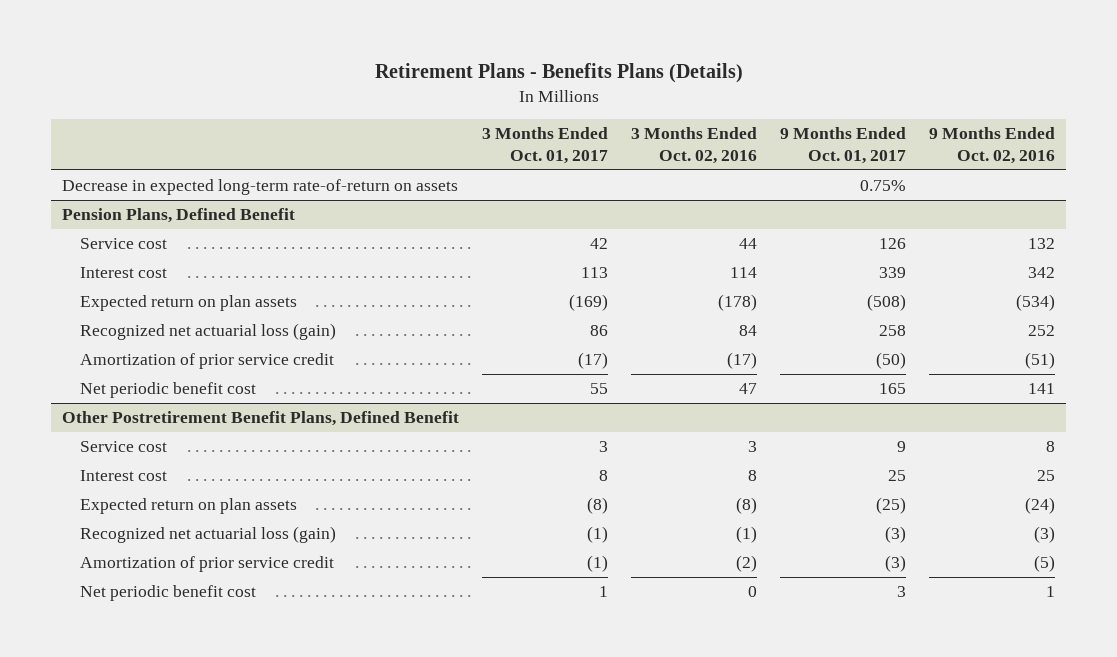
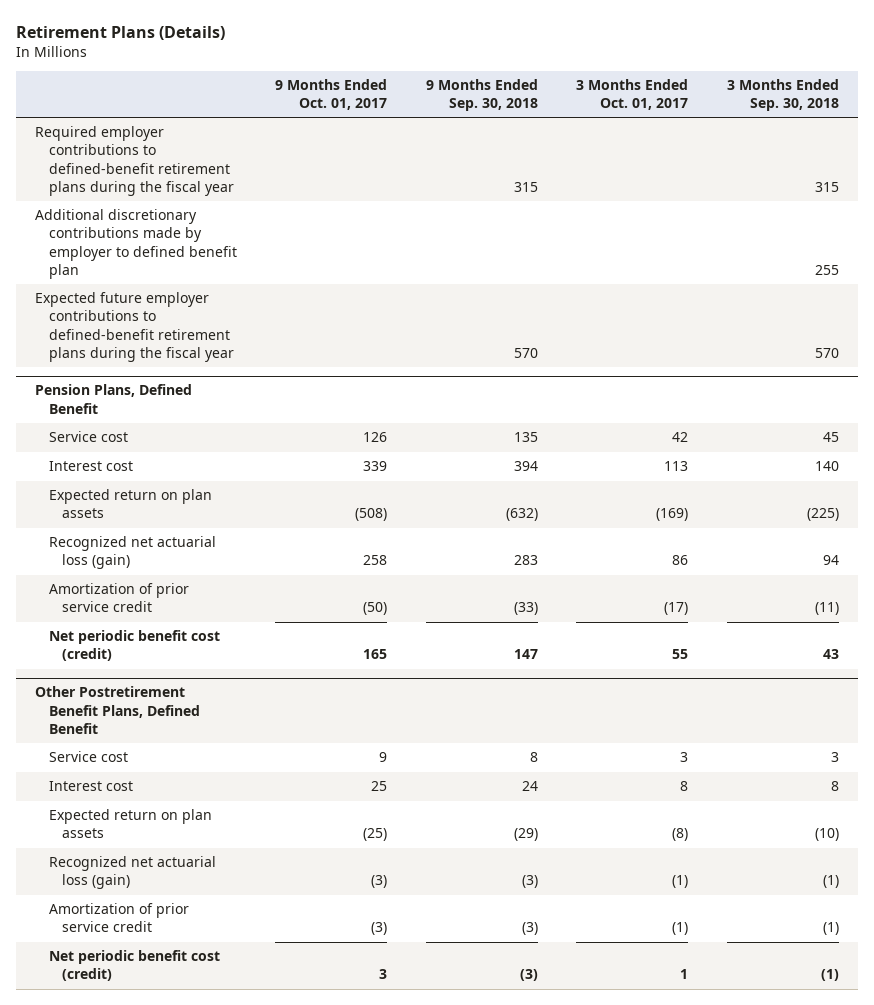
[374,63,743,84] Retirement Plans - Benefits Plans (Details) -> [16,25,226,40] Retirement Plans (Details)
[631,127,758,165] 3 Months Ended Oct. 02, 2016 -> none
[928,127,1055,165] 9 Months Ended Oct. 02, 2016 -> none
none -> [425,78,538,112] 9 Months Ended Sep. 30, 2018
none -> [726,78,839,112] 3 Months Ended Sep. 30, 2018
[62,179,459,196] Decrease in expected long-term rate-of-return on assets -> none
none -> [35,126,234,196] Required employer contributions to defined-benefit retirement plans during the fiscal year
none -> [35,209,237,279] Additional discretionary contributions made by employer to defined benefit plan
none -> [35,292,234,362] Expected future employer contributions to defined-benefit retirement plans during the fiscal year
[80,382,257,399] Net periodic benefit cost -> [48,630,220,662] Net periodic benefit cost (credit)
[80,585,257,602] Net periodic benefit cost -> [48,950,220,982] Net periodic benefit cost (credit)

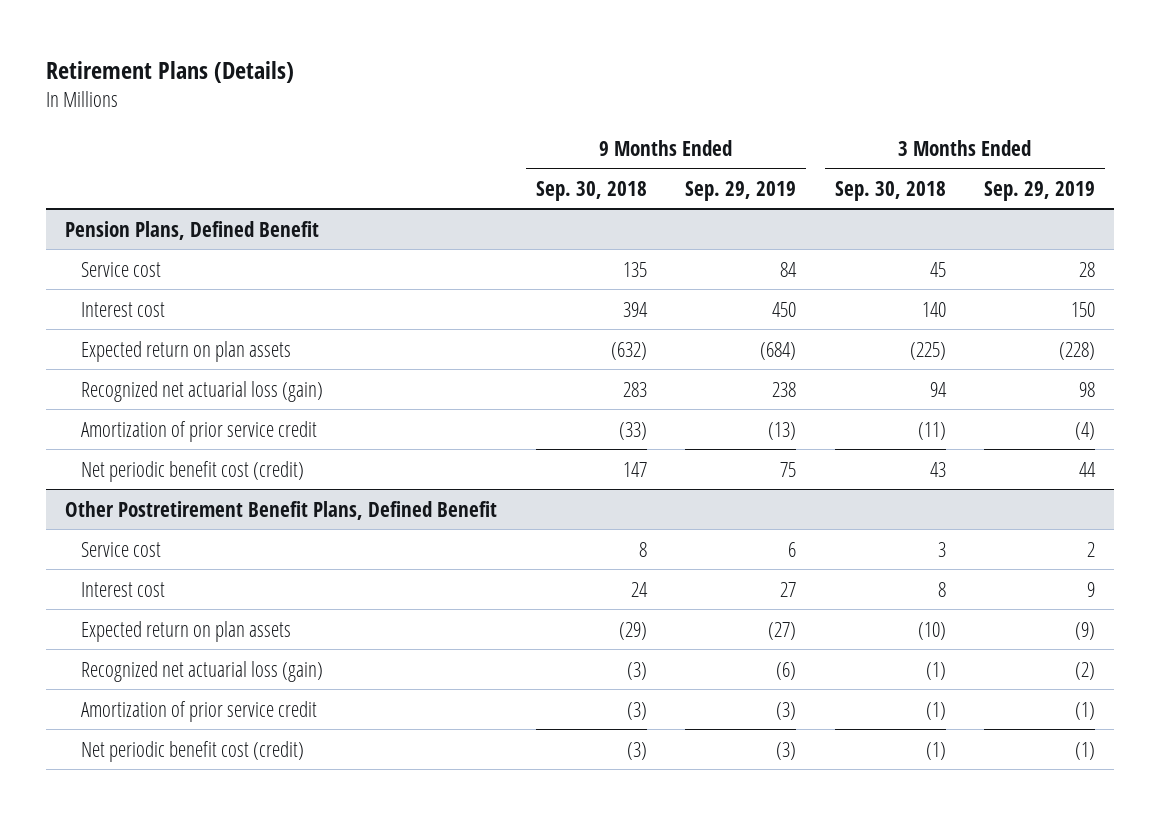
[275,78,388,111] 9 Months Ended Oct. 01, 2017 -> none
[576,78,689,111] 3 Months Ended Oct. 01, 2017 -> none
none -> [685,180,797,201] Sep. 29, 2019
none -> [984,180,1096,201] Sep. 29, 2019
[35,126,234,196] Required employer contributions to defined-benefit retirement plans during the fiscal year -> none
[35,209,237,279] Additional discretionary contributions made by employer to defined benefit plan -> none
[35,292,234,362] Expected future employer contributions to defined-benefit retirement plans during the fiscal year -> none

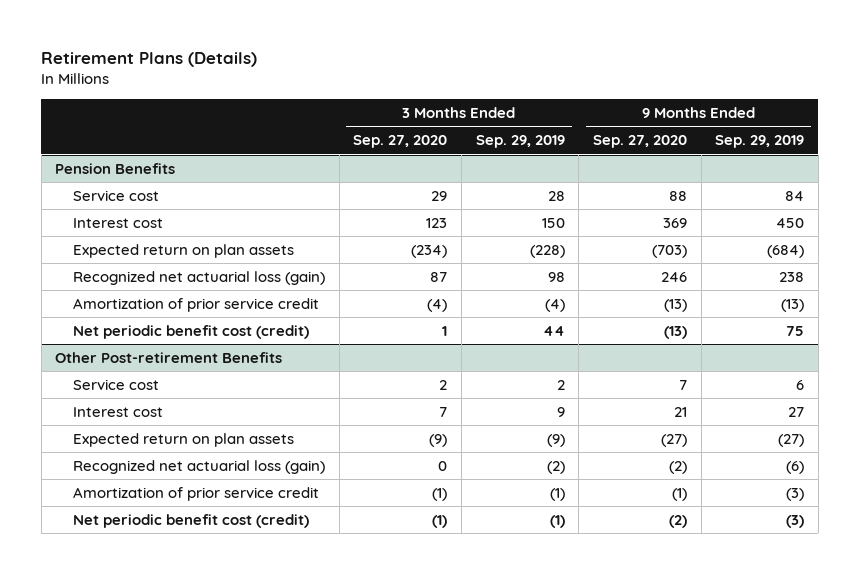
[535,180,647,201] Sep. 30, 2018 -> none
[834,180,946,201] Sep. 30, 2018 -> none
none -> [353,135,448,149] Sep. 27, 2020
none -> [592,135,687,149] Sep. 27, 2020
[65,220,320,240] Pension Plans, Defined Benefit -> [55,162,176,174] Pension Benefits
[65,500,498,520] Other Postretirement Benefit Plans, Defined Benefit -> [55,351,283,363] Other Post-retirement Benefits

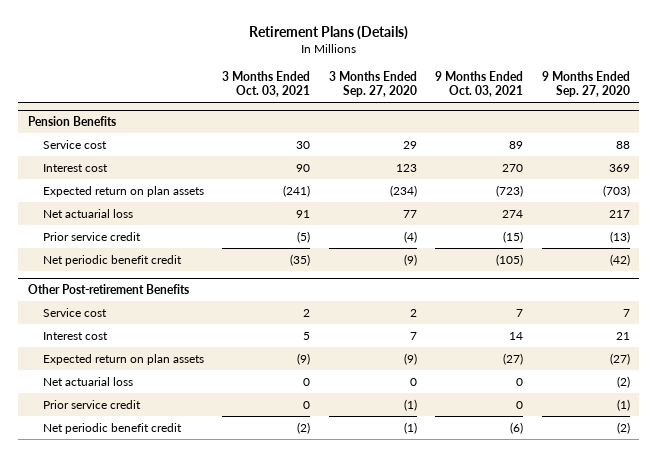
[475,135,565,149] Sep. 29, 2019 -> none
[715,135,805,149] Sep. 29, 2019 -> none
none -> [222,70,311,97] 3 Months Ended Oct. 03, 2021
none -> [435,70,524,97] 9 Months Ended Oct. 03, 2021
[73,270,326,285] Recognized net actuarial loss (gain) -> [42,208,133,218] Net actuarial loss
[430,271,448,282] 87 -> [402,209,417,218] 77
[660,271,687,282] 246 -> [608,209,630,218] 217
[73,297,320,312] Amortization of prior service credit -> [42,231,141,241] Prior service credit
[73,324,310,339] Net periodic benefit cost (credit) -> [42,254,182,266] Net periodic benefit credit
[442,325,448,336] 1 -> [403,253,417,266] (9)
[663,325,687,339] (13) -> [609,253,630,266] (42)
[73,459,326,474] Recognized net actuarial loss (gain) -> [42,376,133,386] Net actuarial loss
[73,486,320,501] Amortization of prior service credit -> [42,399,141,409] Prior service credit
[73,513,310,528] Net periodic benefit cost (credit) -> [42,422,182,434] Net periodic benefit credit

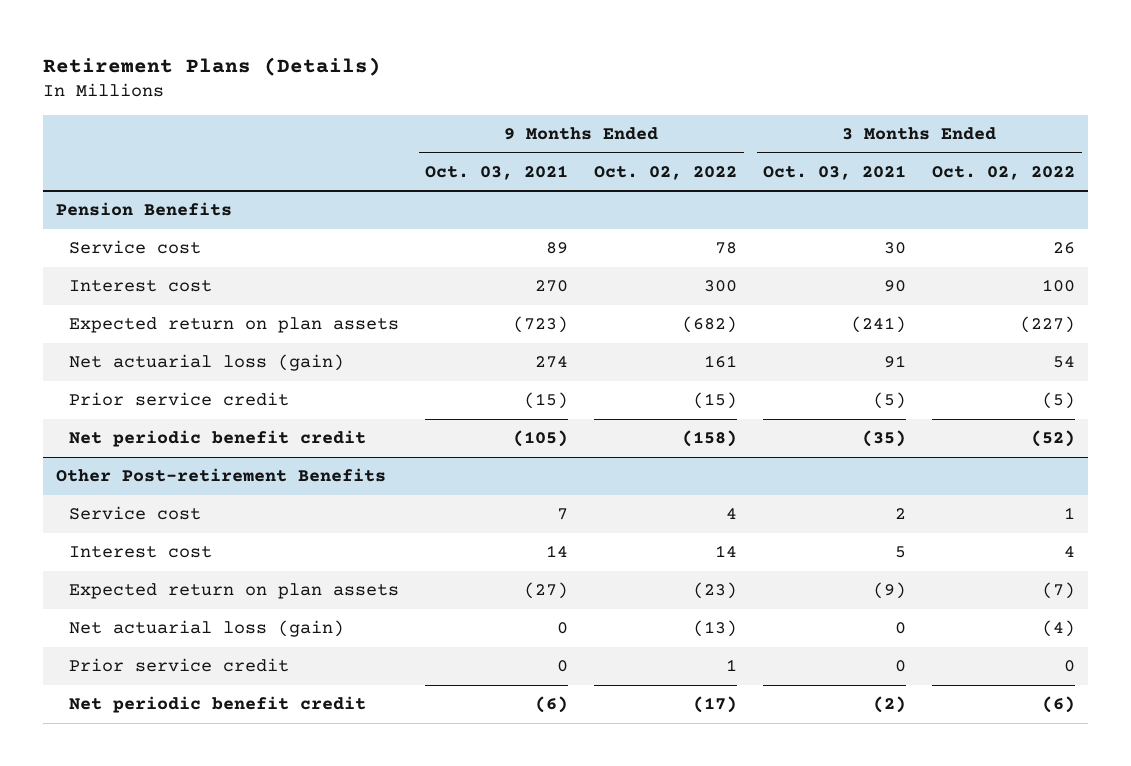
[328,70,417,97] 3 Months Ended Sep. 27, 2020 -> none
[541,70,630,97] 9 Months Ended Sep. 27, 2020 -> none
none -> [594,165,738,180] Oct. 02, 2022
none -> [932,165,1076,180] Oct. 02, 2022
[42,208,133,218] Net actuarial loss -> [69,354,345,372] Net actuarial loss (gain)
[42,376,133,386] Net actuarial loss -> [69,620,345,638] Net actuarial loss (gain)

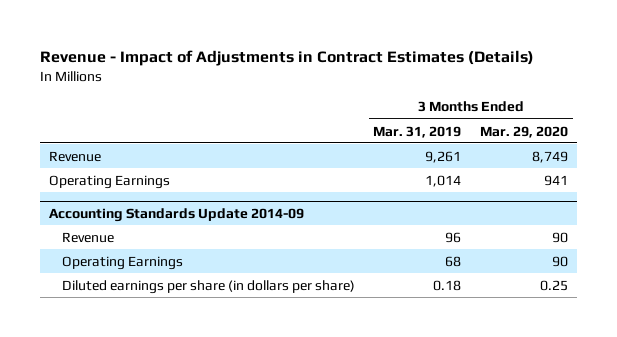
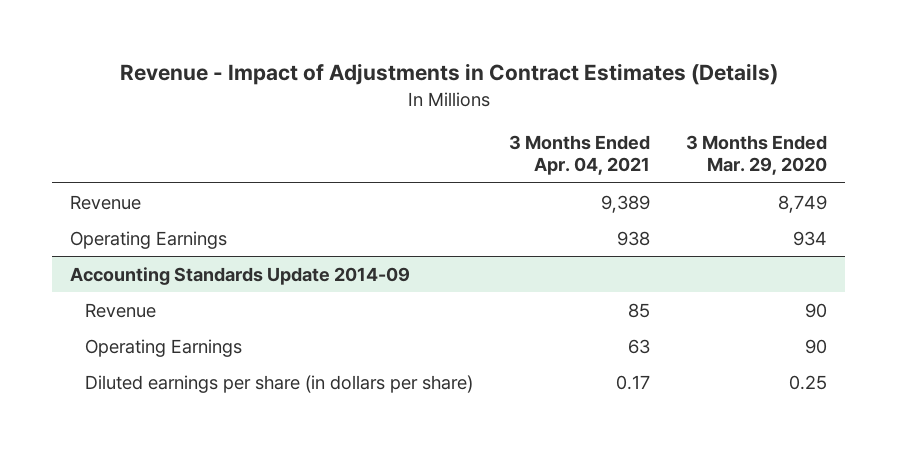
[373,125,462,138] Mar. 31, 2019 -> none
none -> [509,134,651,176] 3 Months Ended Apr. 04, 2021
[543,174,568,186] 941 -> [793,230,828,246] 934

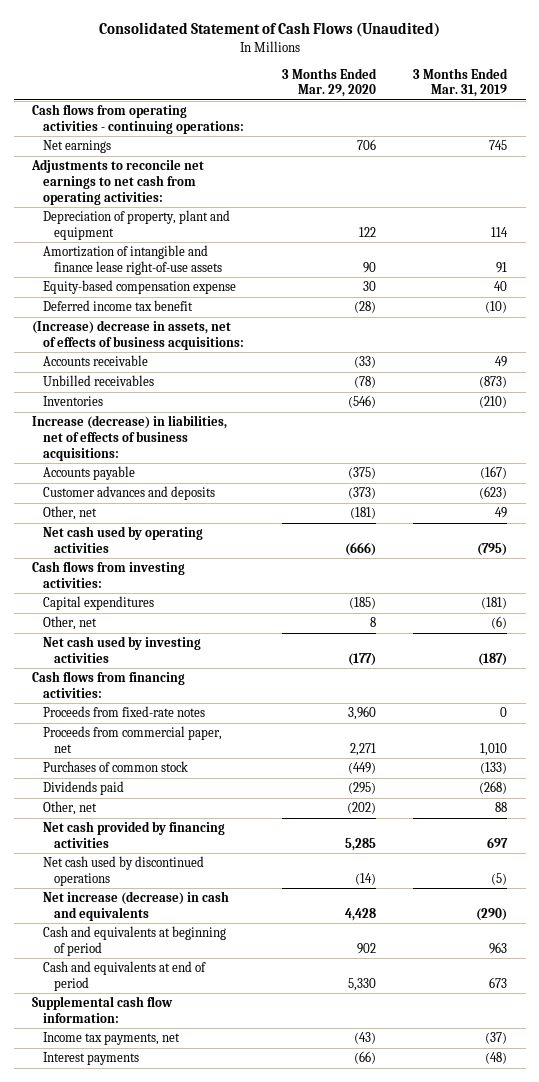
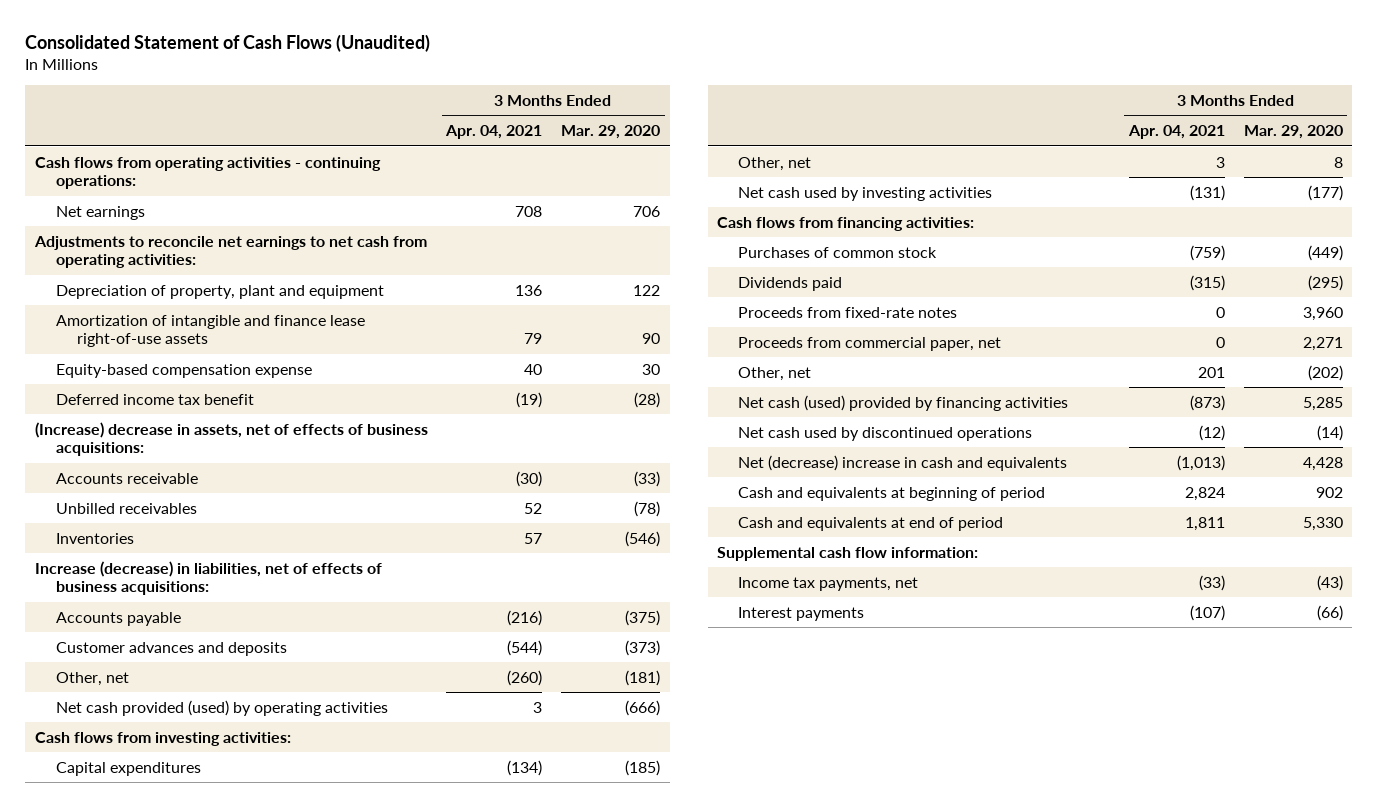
[413,67,509,98] 3 Months Ended Mar. 31, 2019 -> none
none -> [445,125,543,140] Apr. 04, 2021
[43,526,204,553] Net cash used by operating activities -> [55,699,388,716] Net cash provided (used) by operating activities
[43,706,206,718] Proceeds from fixed-rate notes -> [738,306,958,318] Proceeds from fixed-rate notes
[43,726,223,753] Proceeds from commercial paper, net -> [738,336,1002,351] Proceeds from commercial paper, net
[43,821,226,848] Net cash provided by financing activities -> [738,394,1069,411] Net cash (used) provided by financing activities
[43,891,230,921] Net increase (decrease) in cash and equivalents -> [738,454,1068,471] Net (decrease) increase in cash and equivalents

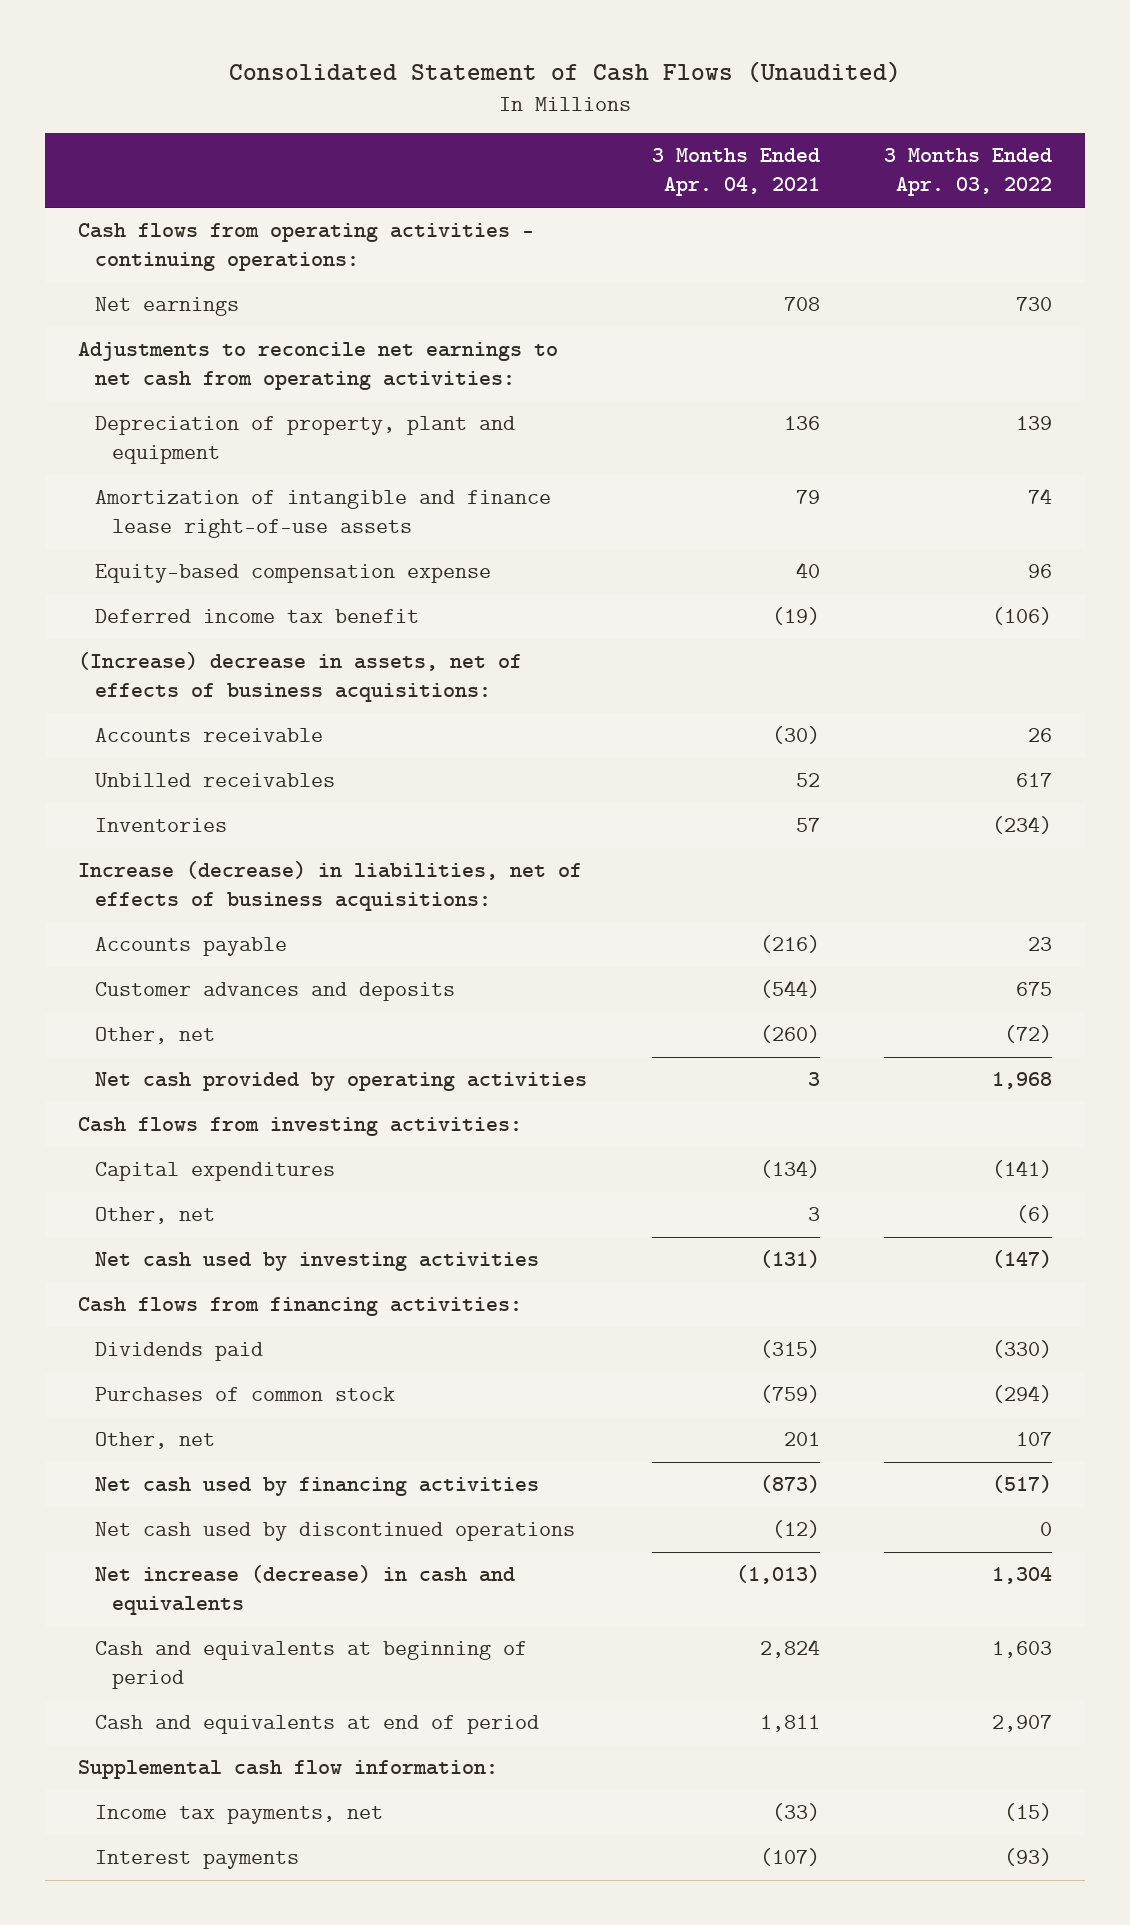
[561,125,661,140] Mar. 29, 2020 -> none
none -> [884,148,1053,197] 3 Months Ended Apr. 03, 2022
[55,699,388,716] Net cash provided (used) by operating activities -> [94,1072,587,1092] Net cash provided by operating activities
[738,306,958,318] Proceeds from fixed-rate notes -> none
[738,336,1002,351] Proceeds from commercial paper, net -> none
[738,246,938,258] Purchases of common stock -> [94,1387,395,1402] Purchases of common stock
[738,394,1069,411] Net cash (used) provided by financing activities -> [94,1477,539,1497] Net cash used by financing activities
[738,454,1068,471] Net (decrease) increase in cash and equivalents -> [94,1565,515,1616] Net increase (decrease) in cash and equivalents

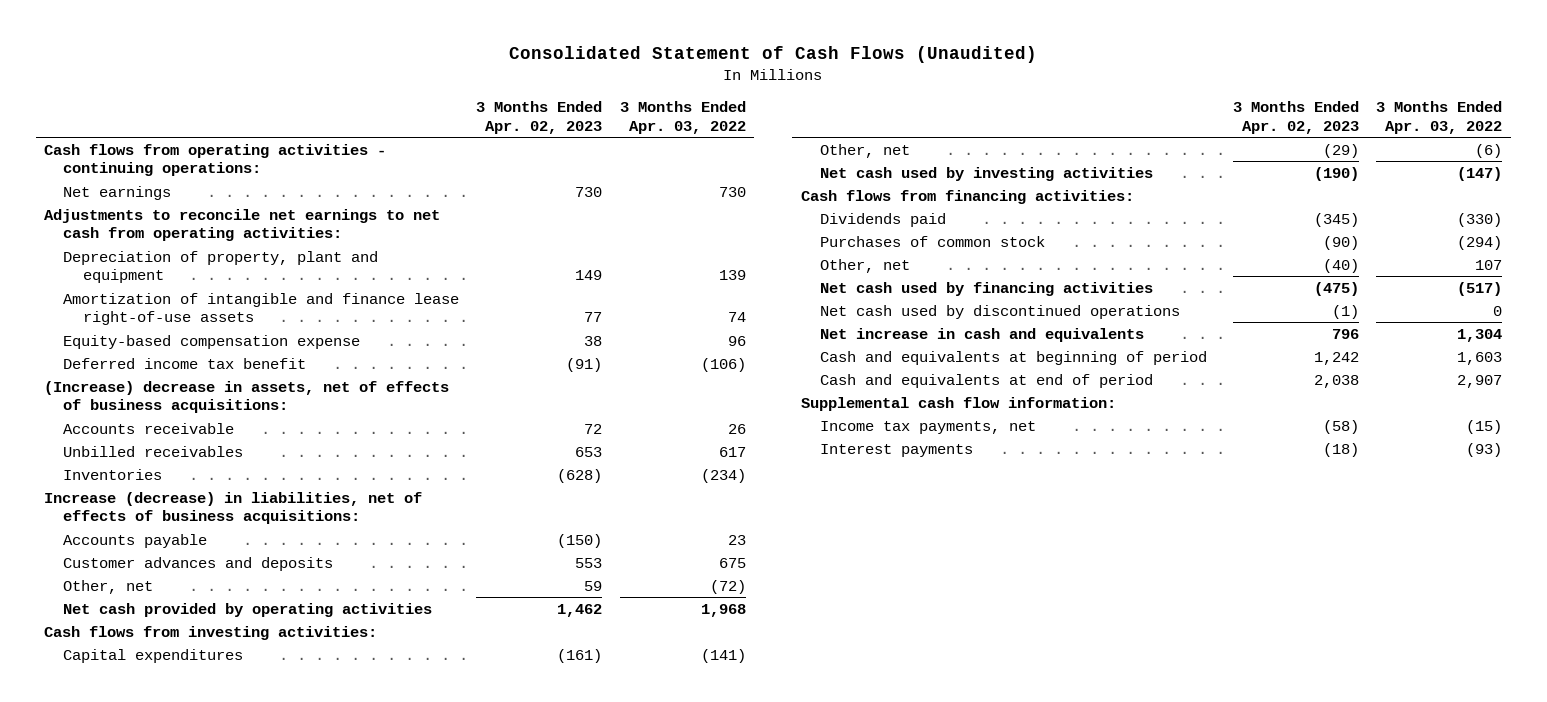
[651,148,820,197] 3 Months Ended Apr. 04, 2021 -> none
none -> [476,100,603,134] 3 Months Ended Apr. 02, 2023
[94,1565,515,1616] Net increase (decrease) in cash and equivalents -> [820,327,1145,342] Net increase in cash and equivalents

